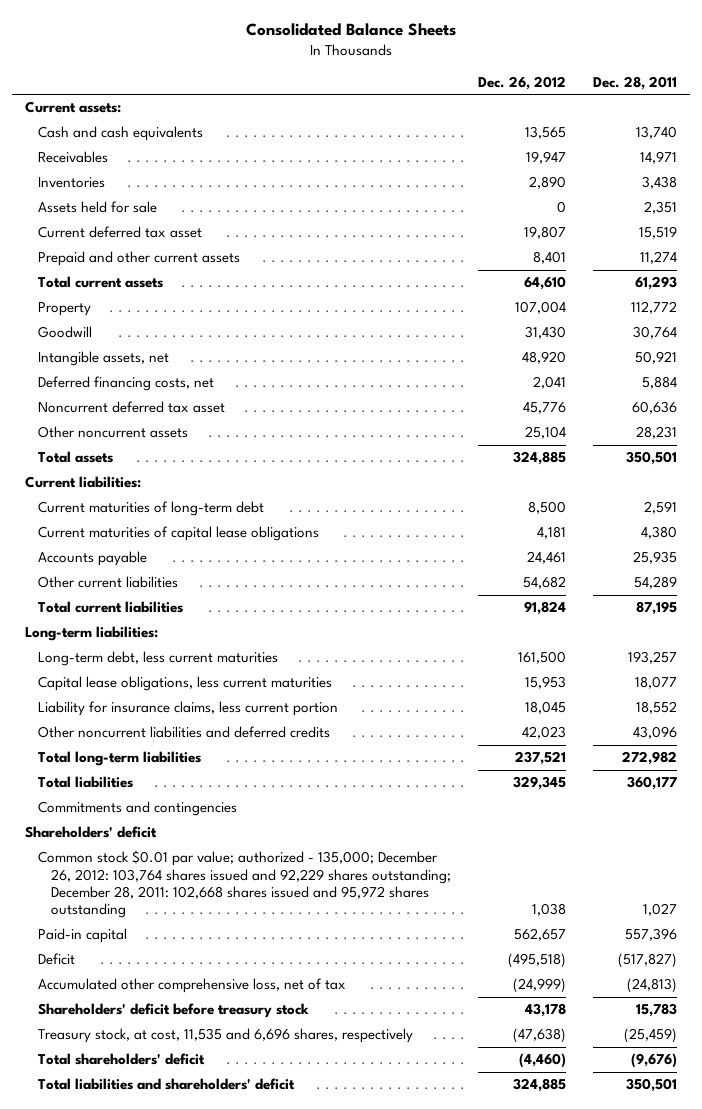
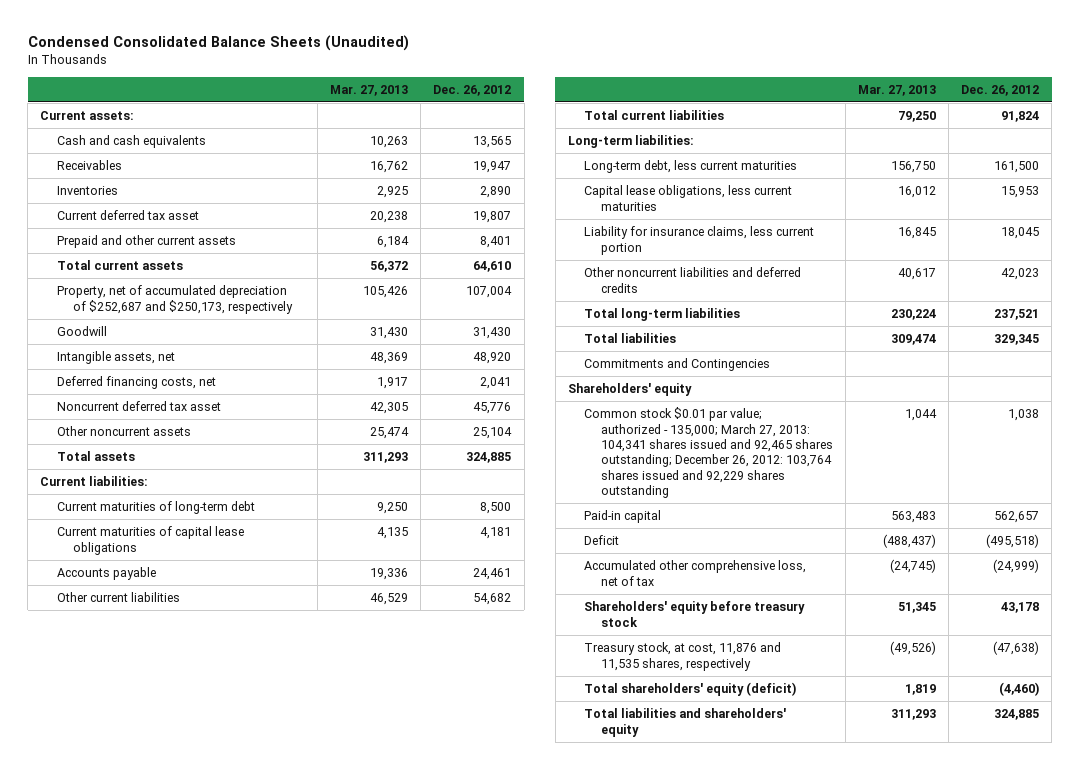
[246,22,457,36] Consolidated Balance Sheets -> [27,35,409,52] Condensed Consolidated Balance Sheets (Unaudited)
[592,75,677,90] Dec. 28, 2011 -> none
none -> [330,84,409,96] Mar. 27, 2013
[38,201,158,214] Assets held for sale -> none
[38,302,92,317] Property -> [56,285,294,314] Property, net of accumulated depreciation of $252,687 and $250,173, respectively
[38,801,238,817] Commitments and contingencies -> [584,358,771,372] Commitments and Contingencies
[25,826,158,839] Shareholders' deficit -> [567,383,692,397] Shareholders' equity
[38,850,452,919] Common stock $0.01 par value; authorized - 135,000; December 26, 2012: 103,764 shares issued and 92,229 shares outstanding; December 28, 2011: 102,668 shares issued and 95,972 shares outstanding -> [584,407,834,499] Common stock $0.01 par value; authorized - 135,000; March 27, 2013: 104,341 shares issued and 92,465 shares outstanding; December 26, 2012: 103,764 shares issued and 92,229 shares outstanding
[38,1003,310,1019] Shareholders' deficit before treasury stock -> [584,601,806,627] Shareholders' equity before treasury stock
[38,1028,414,1044] Treasury stock, at cost, 11,535 and 6,696 shares, respectively -> [584,642,782,671] Treasury stock, at cost, 11,876 and 11,535 shares, respectively
[38,1053,206,1066] Total shareholders' deficit -> [584,682,797,697] Total shareholders' equity (deficit)
[38,1078,296,1091] Total liabilities and shareholders' deficit -> [584,708,787,737] Total liabilities and shareholders' equity

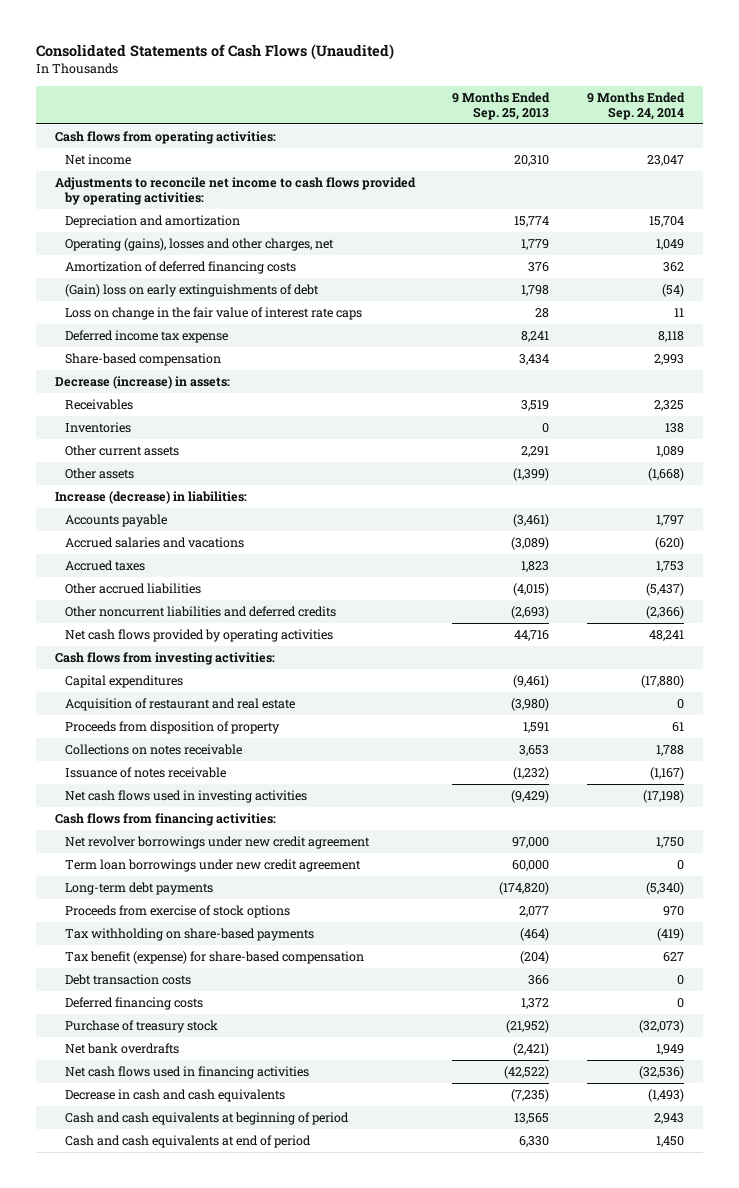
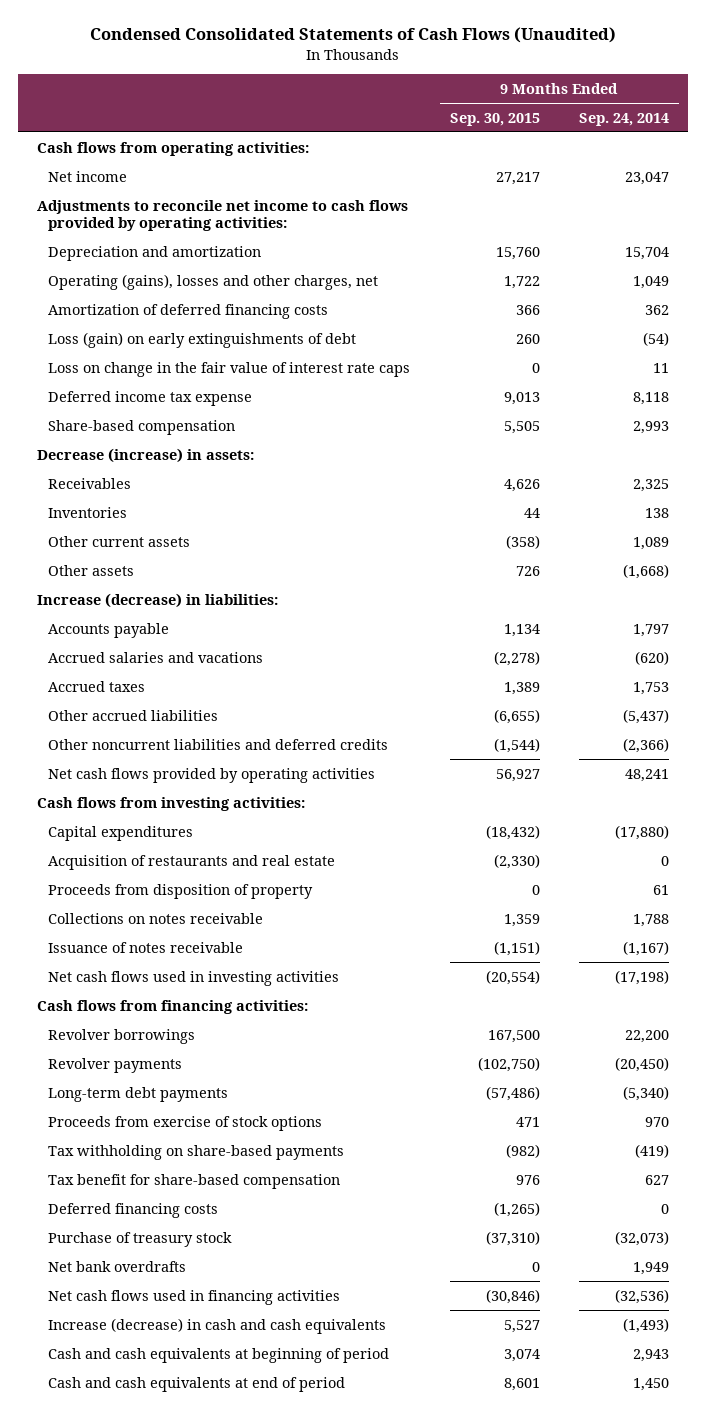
[36,44,395,61] Consolidated Statements of Cash Flows (Unaudited) -> [90,27,617,44] Condensed Consolidated Statements of Cash Flows (Unaudited)
[452,92,551,121] 9 Months Ended Sep. 25, 2013 -> none
none -> [449,112,540,126] Sep. 30, 2015
[65,284,320,298] (Gain) loss on early extinguishments of debt -> [48,331,357,348] Loss (gain) on early extinguishments of debt
[65,698,296,712] Acquisition of restaurant and real estate -> [48,854,336,870] Acquisition of restaurants and real estate
[65,836,371,850] Net revolver borrowings under new credit agreement -> none
[65,859,362,873] Term loan borrowings under new credit agreement -> none
none -> [48,1028,196,1044] Revolver borrowings
none -> [48,1057,183,1073] Revolver payments
[65,974,192,986] Debt transaction costs -> none
[65,951,365,965] Tax benefit (expense) for share-based compensation -> [48,1173,341,1189] Tax benefit for share-based compensation
[65,1089,286,1103] Decrease in cash and cash equivalents -> [48,1317,387,1334] Increase (decrease) in cash and cash equivalents

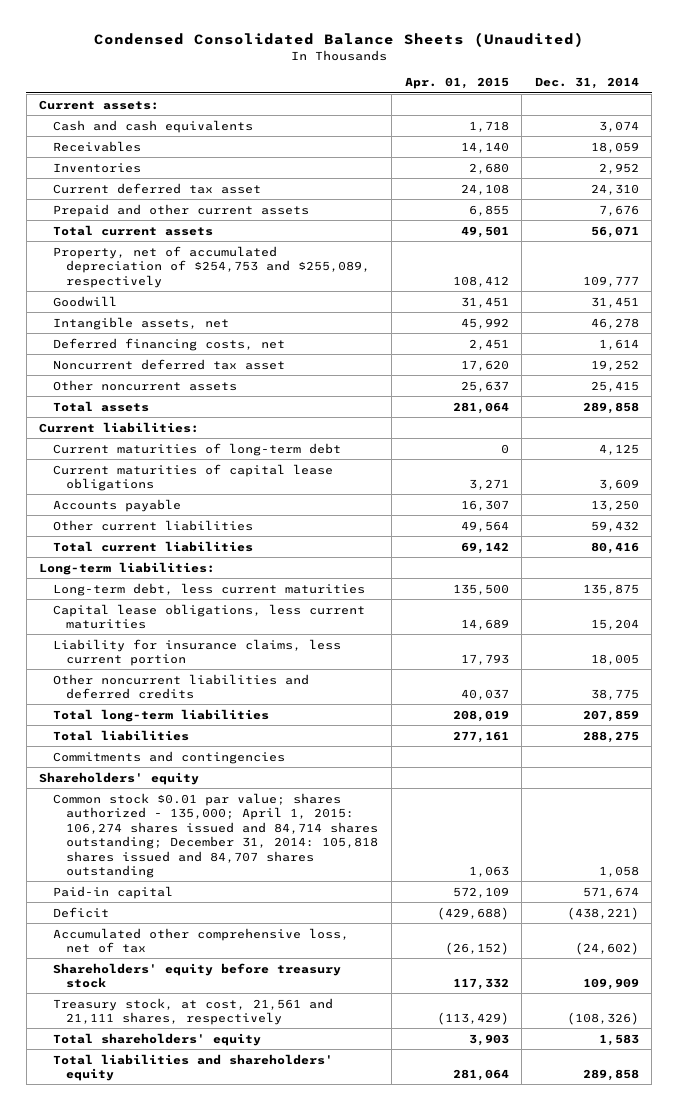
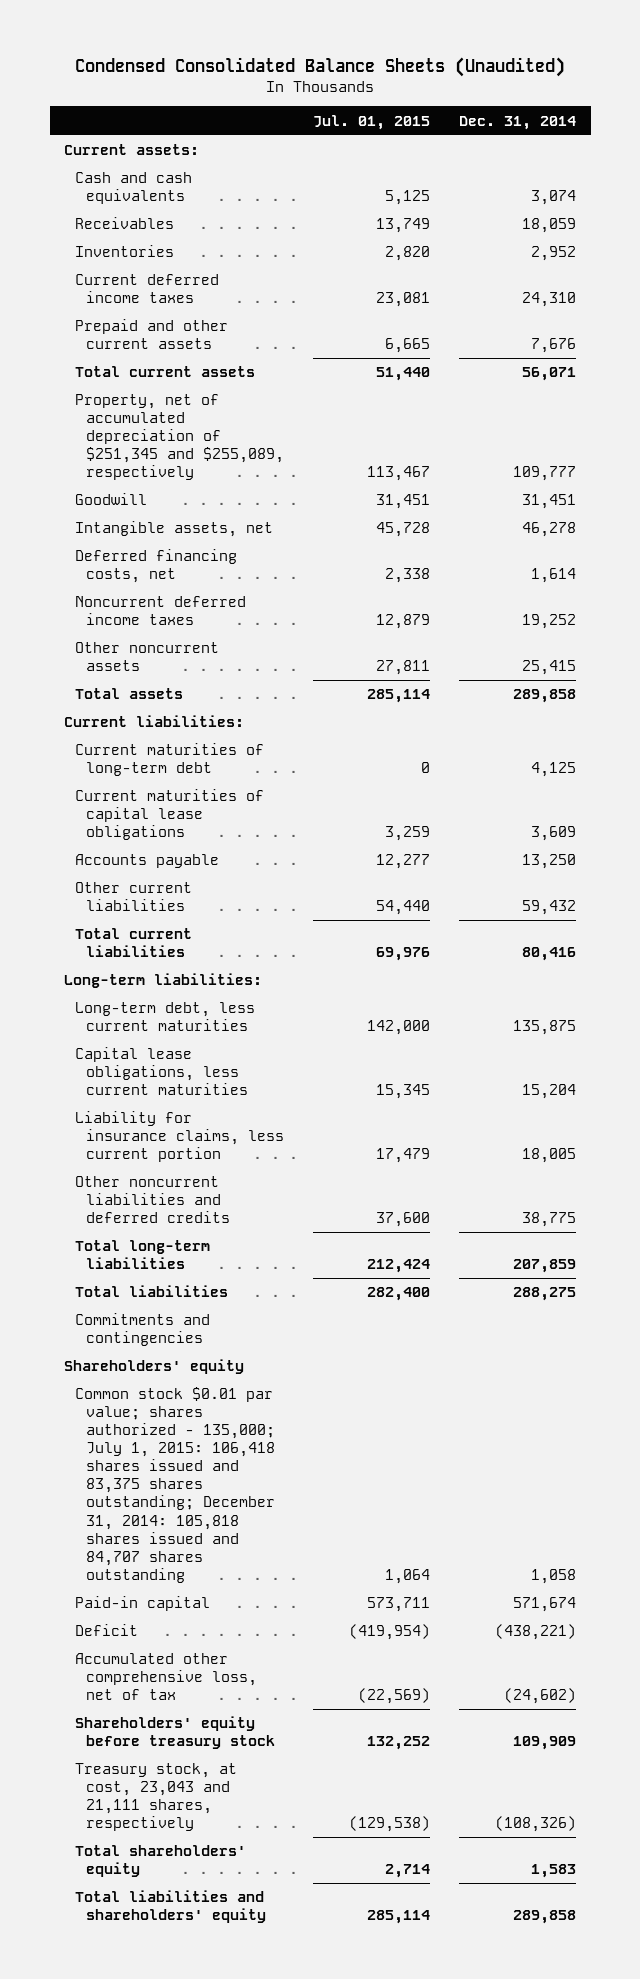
[404,77,509,90] Apr. 01, 2015 -> none
none -> [312,114,430,130] Jul. 01, 2015
[52,182,261,194] Current deferred tax asset -> [74,274,219,304] Current deferred income taxes
[52,245,371,288] Property, net of accumulated depreciation of $254,753 and $255,089, respectively -> [74,394,284,481] Property, net of accumulated depreciation of $251,345 and $255,089, respectively
[52,358,285,370] Noncurrent deferred tax asset -> [74,596,246,626] Noncurrent deferred income taxes
[52,792,379,879] Common stock $0.01 par value; shares authorized - 135,000; April 1, 2015: 106,274 shares issued and 84,714 shares outstanding; December 31, 2014: 105,818 shares issued and 84,707 shares outstanding -> [74,1387,275,1583] Common stock $0.01 par value; shares authorized - 135,000; July 1, 2015: 106,418 shares issued and 83,375 shares outstanding; December 31, 2014: 105,818 shares issued and 84,707 shares outstanding
[52,997,333,1026] Treasury stock, at cost, 21,561 and 21,111 shares, respectively -> [74,1763,237,1832] Treasury stock, at cost, 23,043 and 21,111 shares, respectively

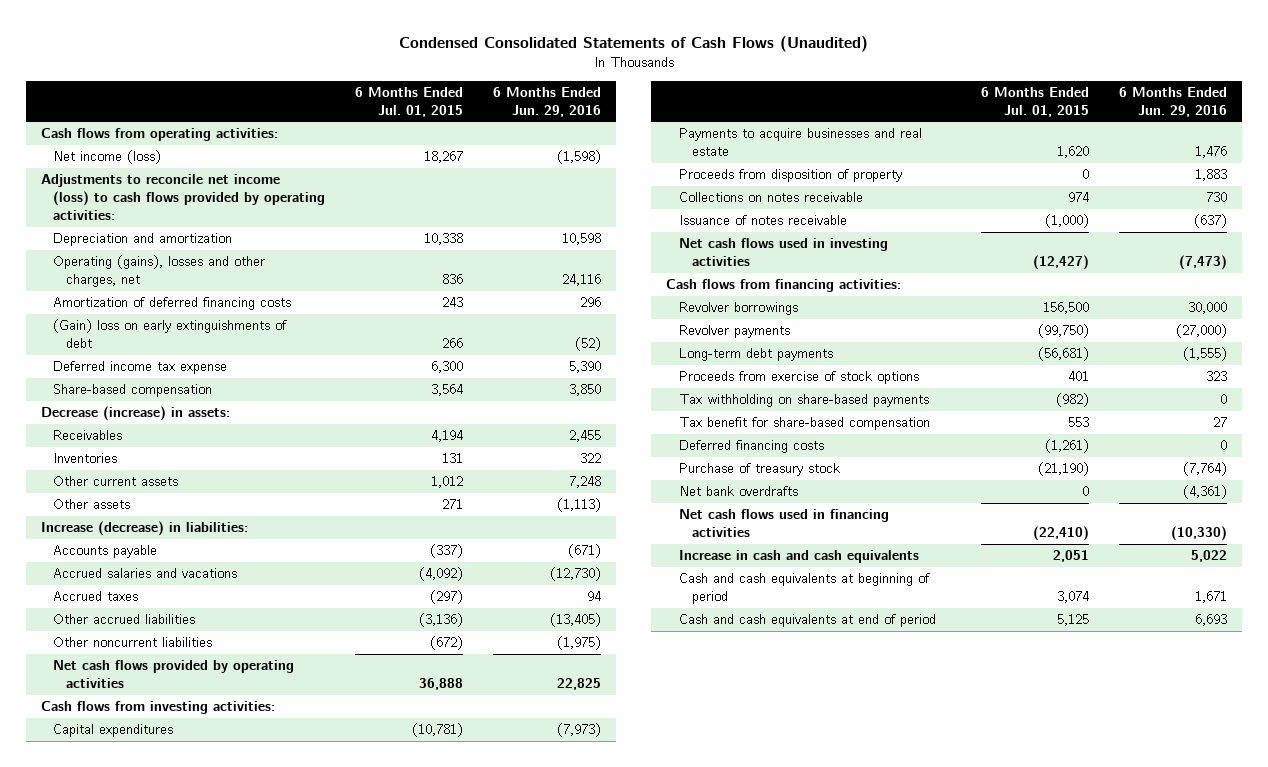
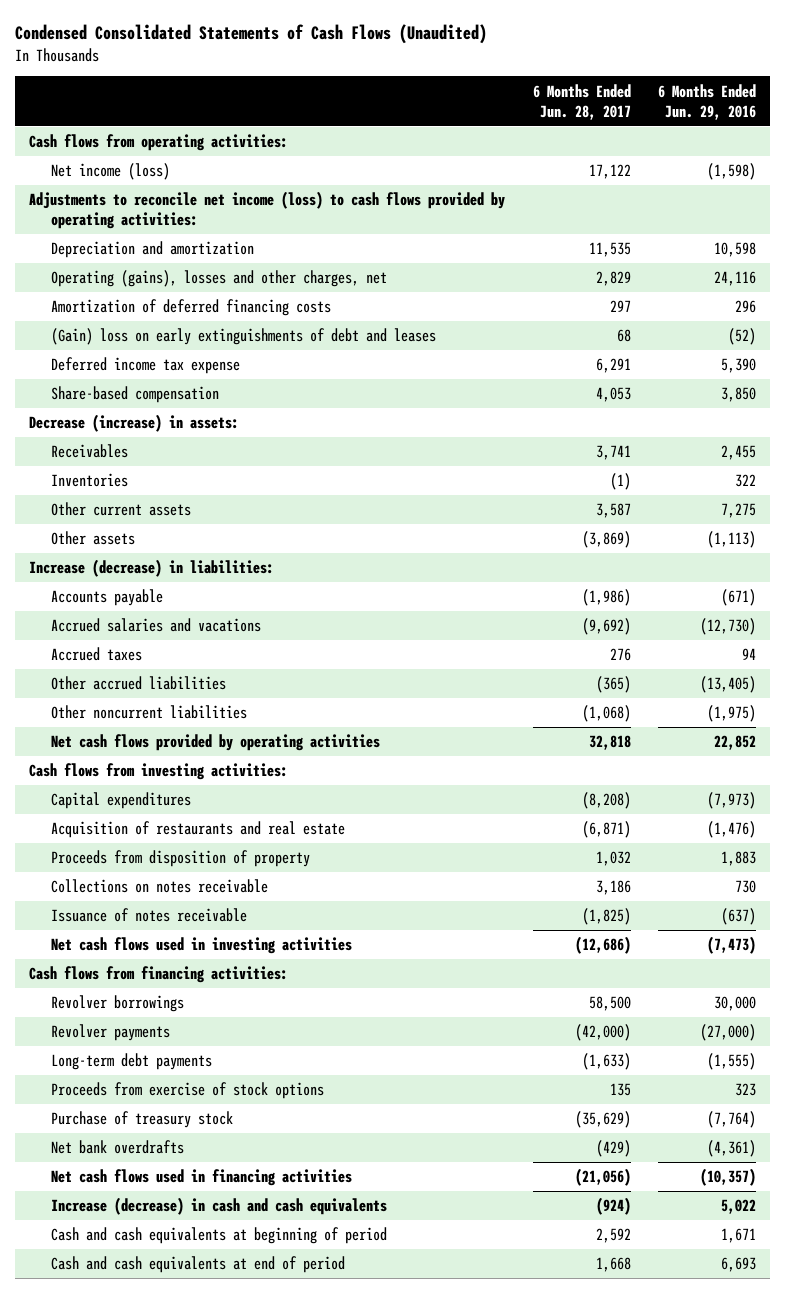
[355,86,464,117] 6 Months Ended Jul. 01, 2015 -> none
none -> [532,83,631,120] 6 Months Ended Jun. 28, 2017
[53,319,288,349] (Gain) loss on early extinguishments of debt -> [50,328,436,346] (Gain) loss on early extinguishments of debt and leases
[569,476,602,489] 7,248 -> [721,503,757,519] 7,275
[557,678,602,691] 22,825 -> [714,735,757,751] 22,852
[678,128,922,157] Payments to acquire businesses and real estate -> [50,821,345,839] Acquisition of restaurants and real estate
[1194,146,1227,159] 1,476 -> [707,821,757,839] (1,476)
[678,394,929,408] Tax withholding on share-based payments -> none
[678,417,930,431] Tax benefit for share-based compensation -> none
[678,440,824,454] Deferred financing costs -> none
[1170,526,1227,542] (10,330) -> [700,1168,757,1187] (10,357)
[678,550,919,564] Increase in cash and cash equivalents -> [50,1197,387,1216] Increase (decrease) in cash and cash equivalents

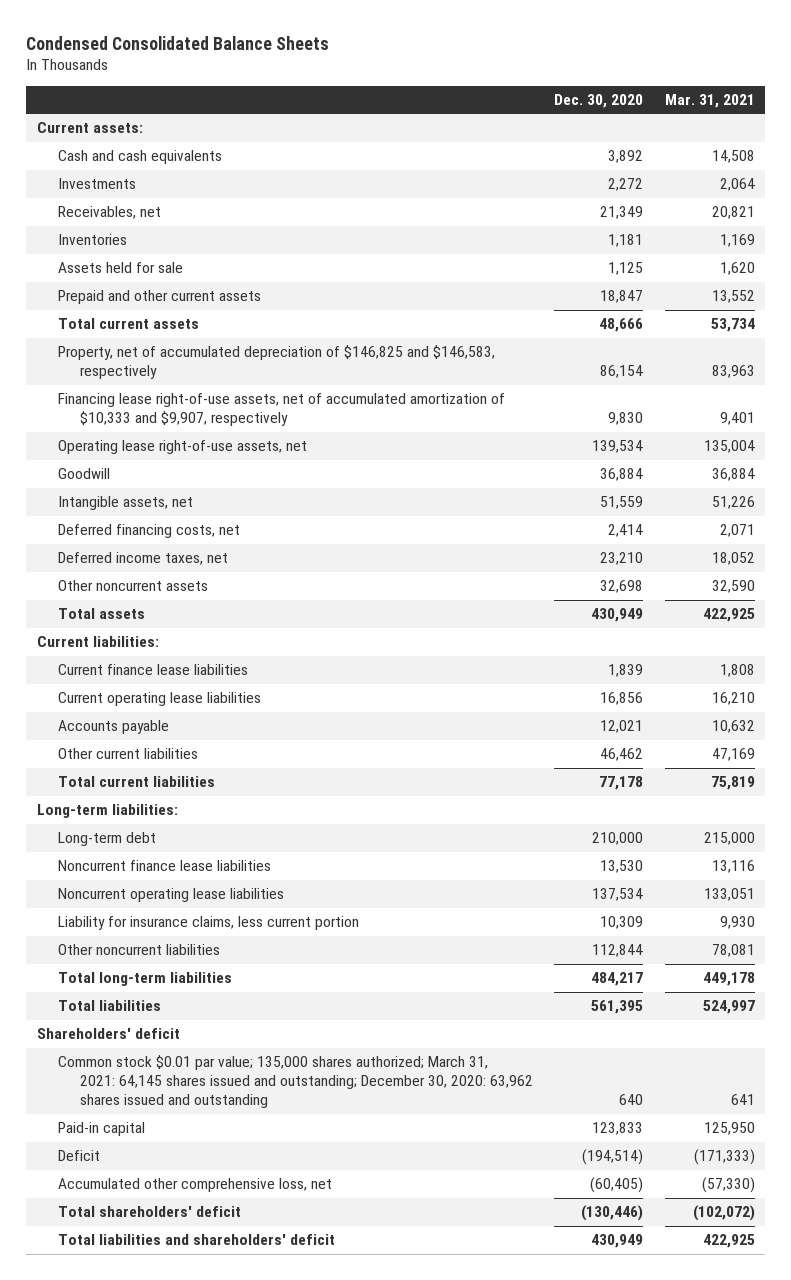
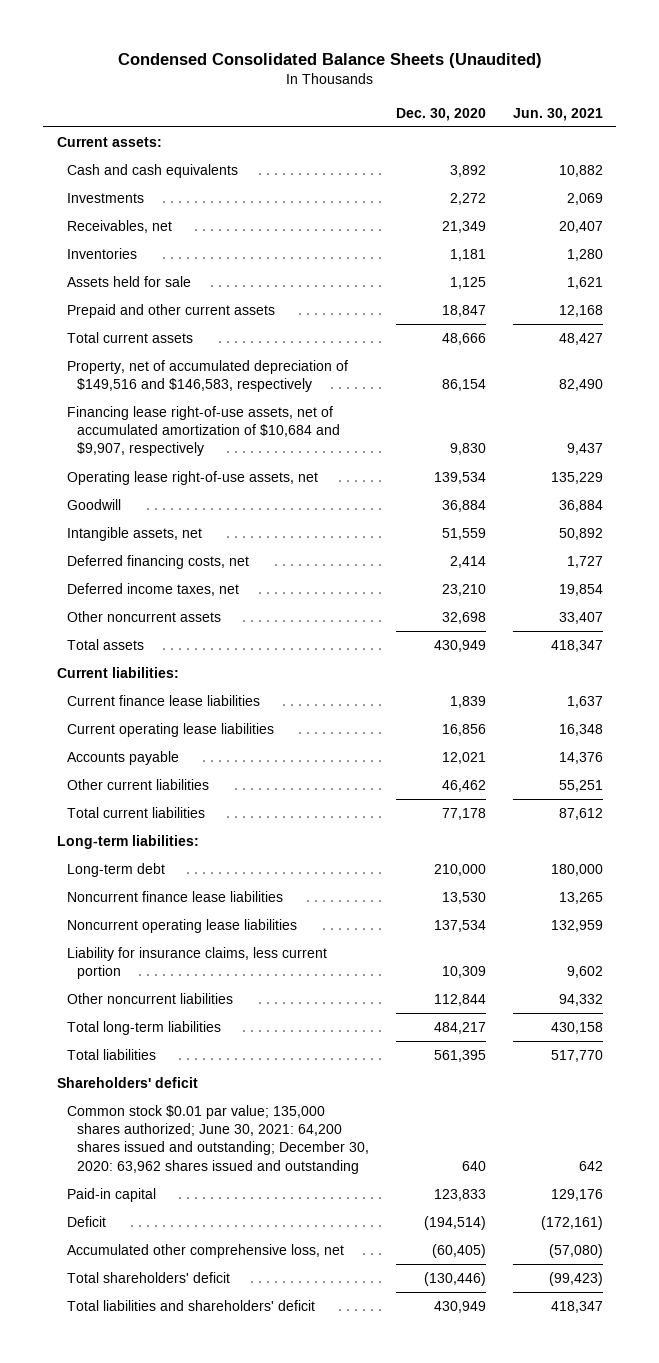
[26,35,330,50] Condensed Consolidated Balance Sheets -> [117,53,542,69] Condensed Consolidated Balance Sheets (Unaudited)
[664,93,755,108] Mar. 31, 2021 -> none
none -> [512,107,603,121] Jun. 30, 2021
[58,345,496,380] Property, net of accumulated depreciation of $146,825 and $146,583, respectively -> [66,359,348,393] Property, net of accumulated depreciation of $149,516 and $146,583, respectively
[58,393,506,427] Financing lease right-of-use assets, net of accumulated amortization of $10,333 and $9,907, respectively -> [66,405,340,457] Financing lease right-of-use assets, net of accumulated amortization of $10,684 and $9,907, respectively
[58,1055,534,1109] Common stock $0.01 par value; 135,000 shares authorized; March 31, 2021: 64,145 shares issued and outstanding; December 30, 2020: 63,962 shares issued and outstanding -> [66,1104,369,1174] Common stock $0.01 par value; 135,000 shares authorized; June 30, 2021: 64,200 shares issued and outstanding; December 30, 2020: 63,962 shares issued and outstanding

